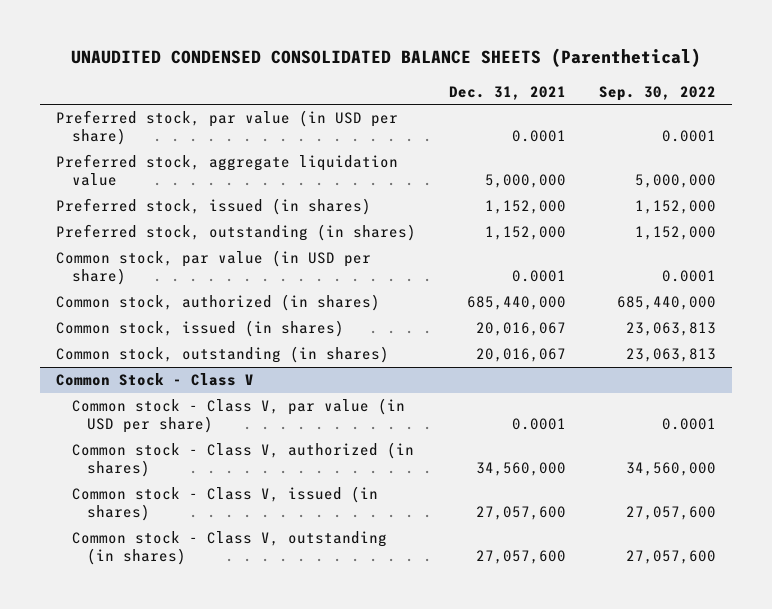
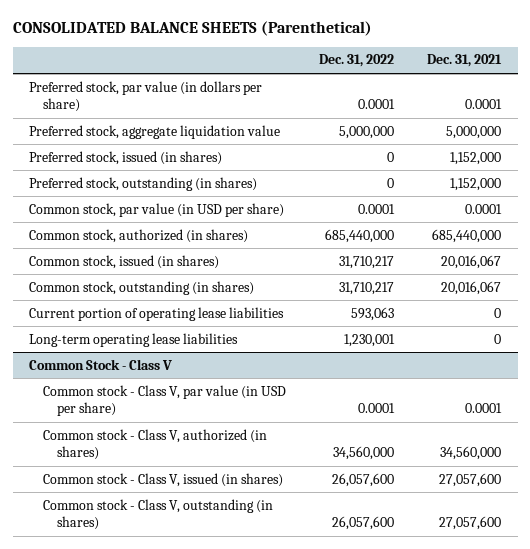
[70,48,701,68] UNAUDITED CONDENSED CONSOLIDATED BALANCE SHEETS (Parenthetical) -> [12,21,372,37] CONSOLIDATED BALANCE SHEETS (Parenthetical)
[598,85,716,101] Sep. 30, 2022 -> none
none -> [319,54,395,68] Dec. 31, 2022
[56,110,399,145] Preferred stock, par value (in USD per share) -> [29,80,263,112] Preferred stock, par value (in dollars per share)
none -> [29,306,285,321] Current portion of operating lease liabilities
none -> [29,332,239,347] Long-term operating lease liabilities

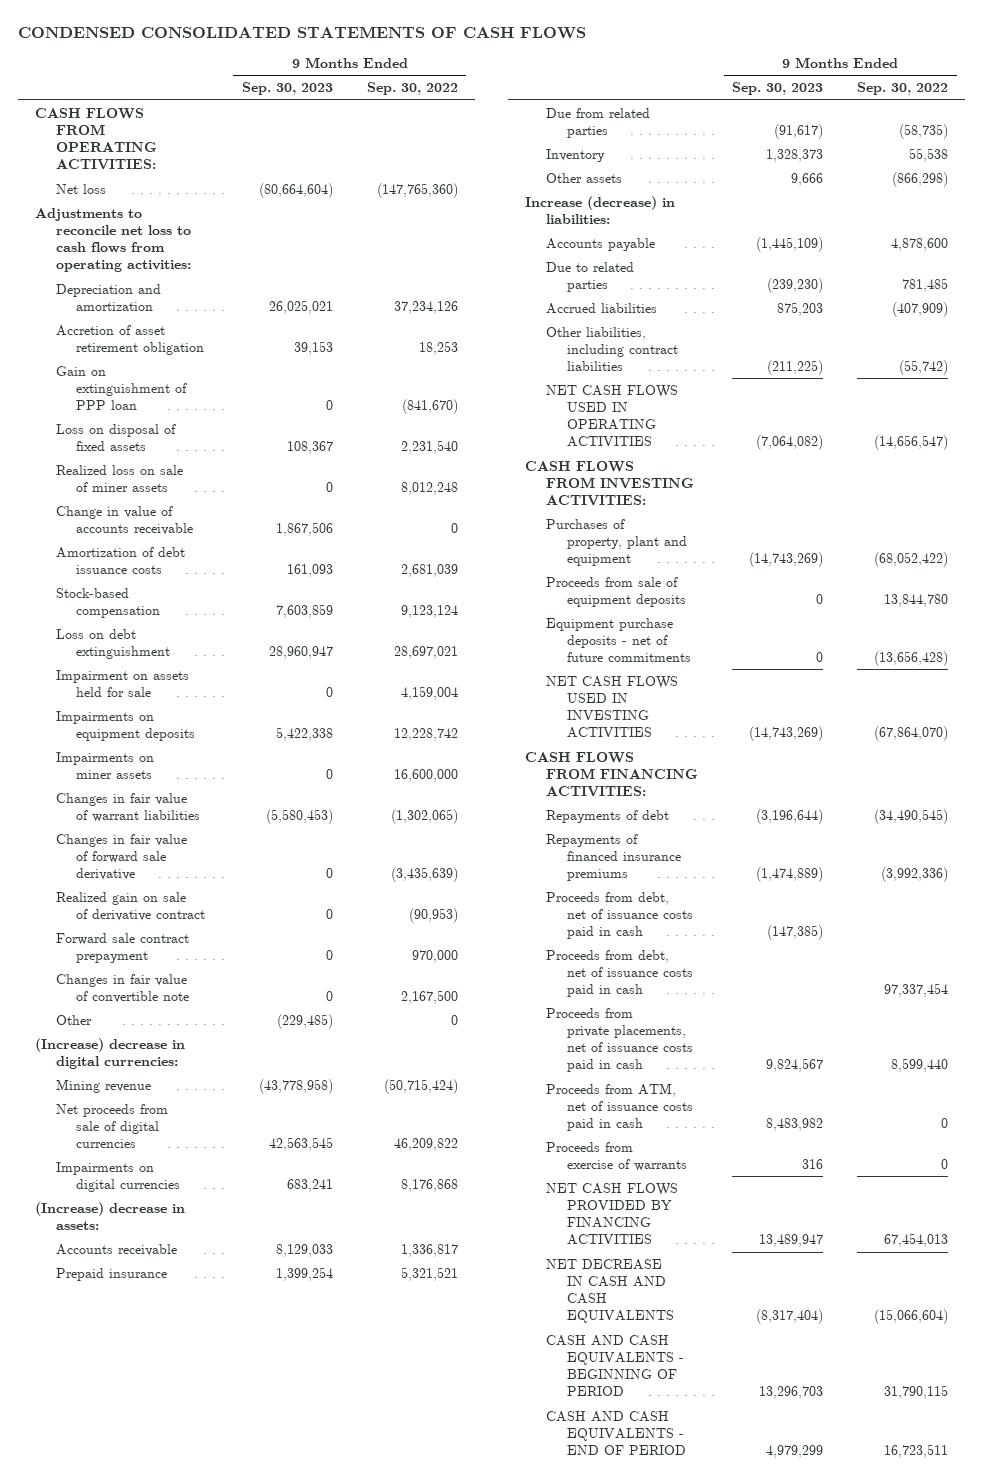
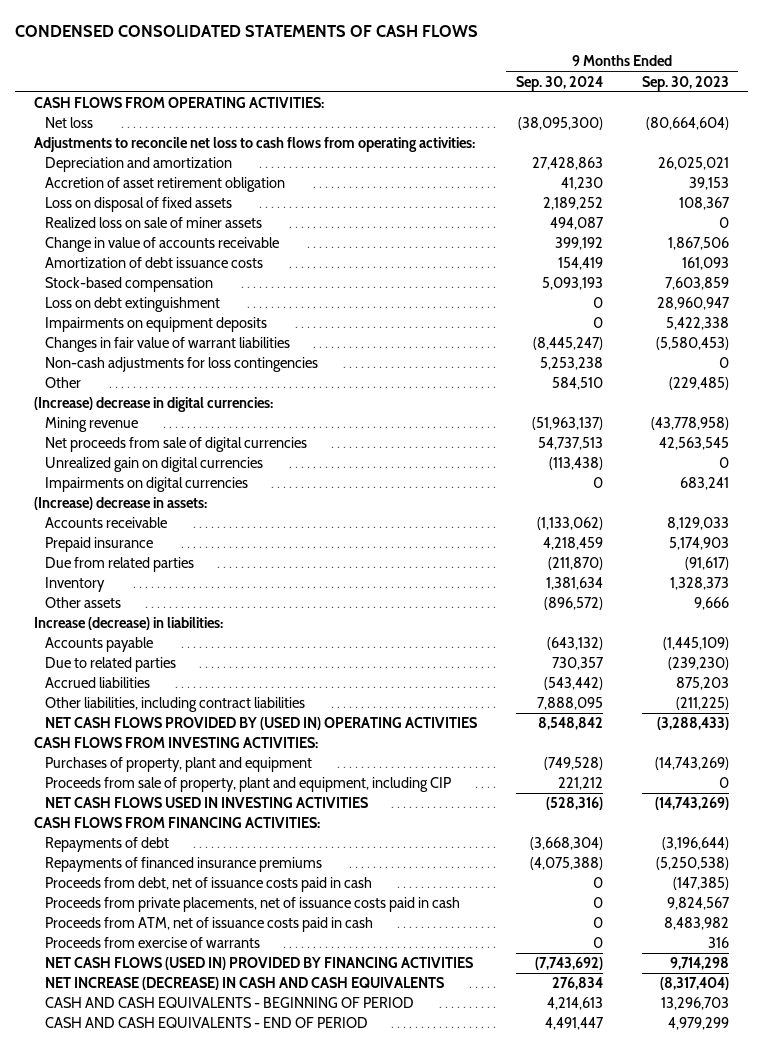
[366,82,458,96] Sep. 30, 2022 -> none
none -> [515,75,603,91] Sep. 30, 2024
[55,365,188,410] Gain on extinguishment of PPP loan -> none
[55,669,189,697] Impairment on assets held for sale -> none
[55,751,154,779] Impairments on miner assets -> none
[55,833,187,880] Changes in fair value of forward sale derivative -> none
[55,891,206,921] Realized gain on sale of derivative contract -> none
[55,932,189,963] Forward sale contract prepayment -> none
[55,973,190,1003] Changes in fair value of convertible note -> none
none -> [44,357,318,373] Non-cash adjustments for loss contingencies
none -> [44,457,263,473] Unrealized gain on digital currencies
[275,1266,333,1281] 1,399,254 -> [668,537,729,551] 5,174,903
[545,384,678,448] NET CASH FLOWS USED IN OPERATING ACTIVITIES -> [44,717,477,731] NET CASH FLOWS PROVIDED BY (USED IN) OPERATING ACTIVITIES
[756,435,824,451] (7,064,082) -> [656,717,729,731] (3,288,433)
[545,576,686,607] Proceeds from sale of equipment deposits -> none
[545,617,691,662] Equipment purchase deposits - net of future commitments -> none
none -> [44,777,451,793] Proceeds from sale of property, plant and equipment, including CIP
[756,866,824,882] (1,474,889) -> [655,857,729,871] (5,250,538)
[545,949,693,997] Proceeds from debt, net of issuance costs paid in cash -> none
[545,1182,678,1246] NET CASH FLOWS PROVIDED BY FINANCING ACTIVITIES -> [44,957,473,971] NET CASH FLOWS (USED IN) PROVIDED BY FINANCING ACTIVITIES
[759,1234,824,1248] 13,489,947 -> [669,957,729,971] 9,714,298
[545,1258,674,1324] NET DECREASE IN CASH AND CASH EQUIVALENTS -> [44,977,444,991] NET INCREASE (DECREASE) IN CASH AND CASH EQUIVALENTS

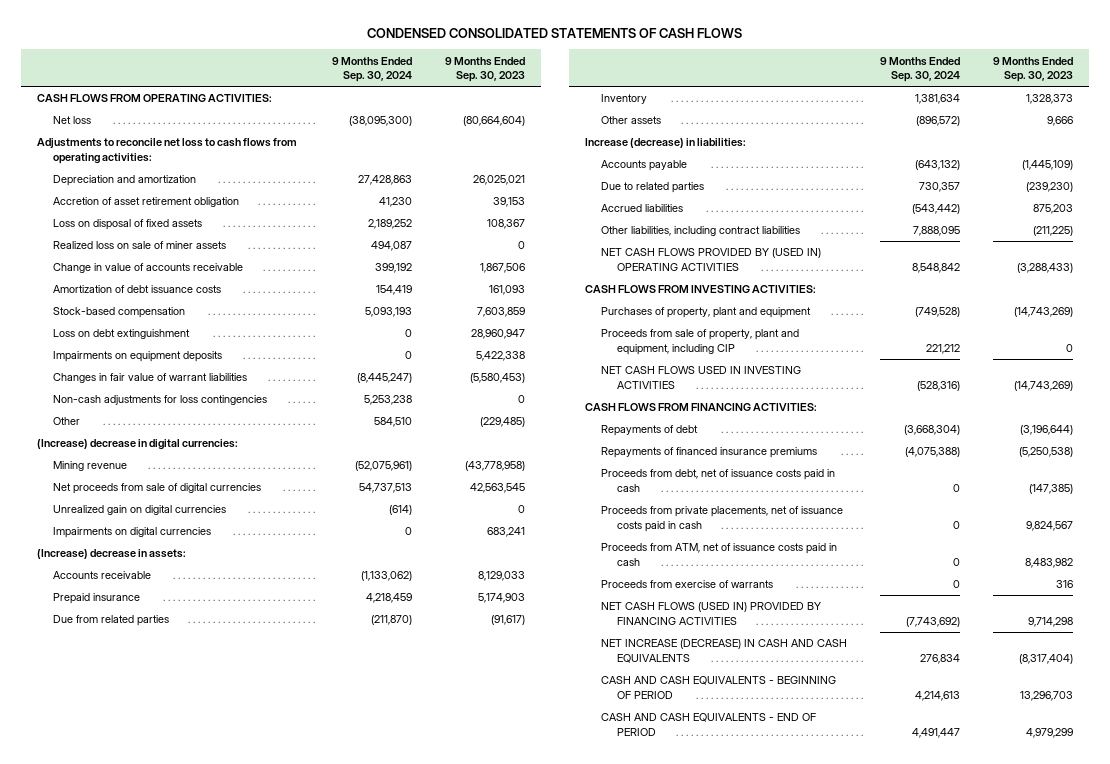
[531,417,603,431] (51,963,137) -> [354,461,412,472] (52,075,961)
[548,457,603,471] (113,438) -> [388,505,412,516] (614)

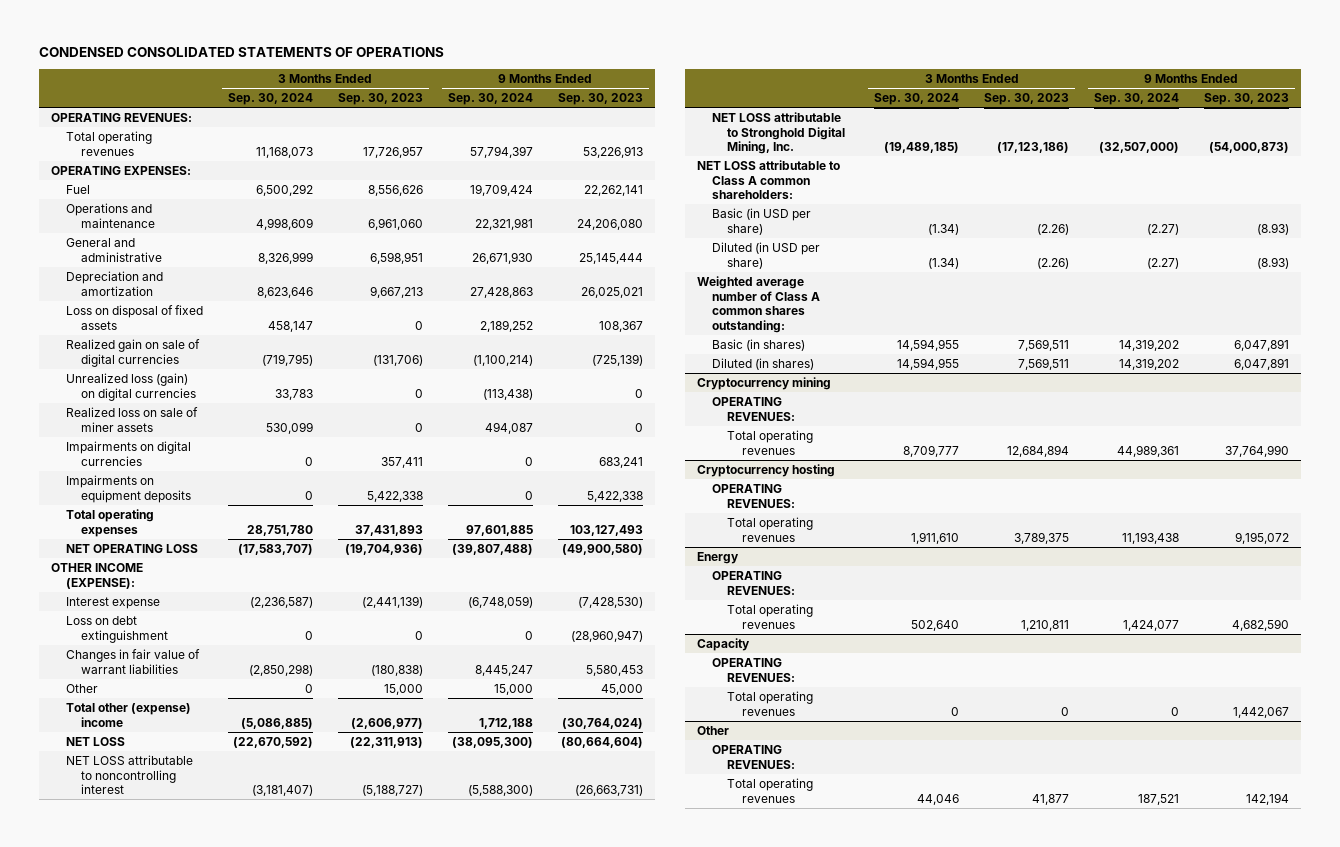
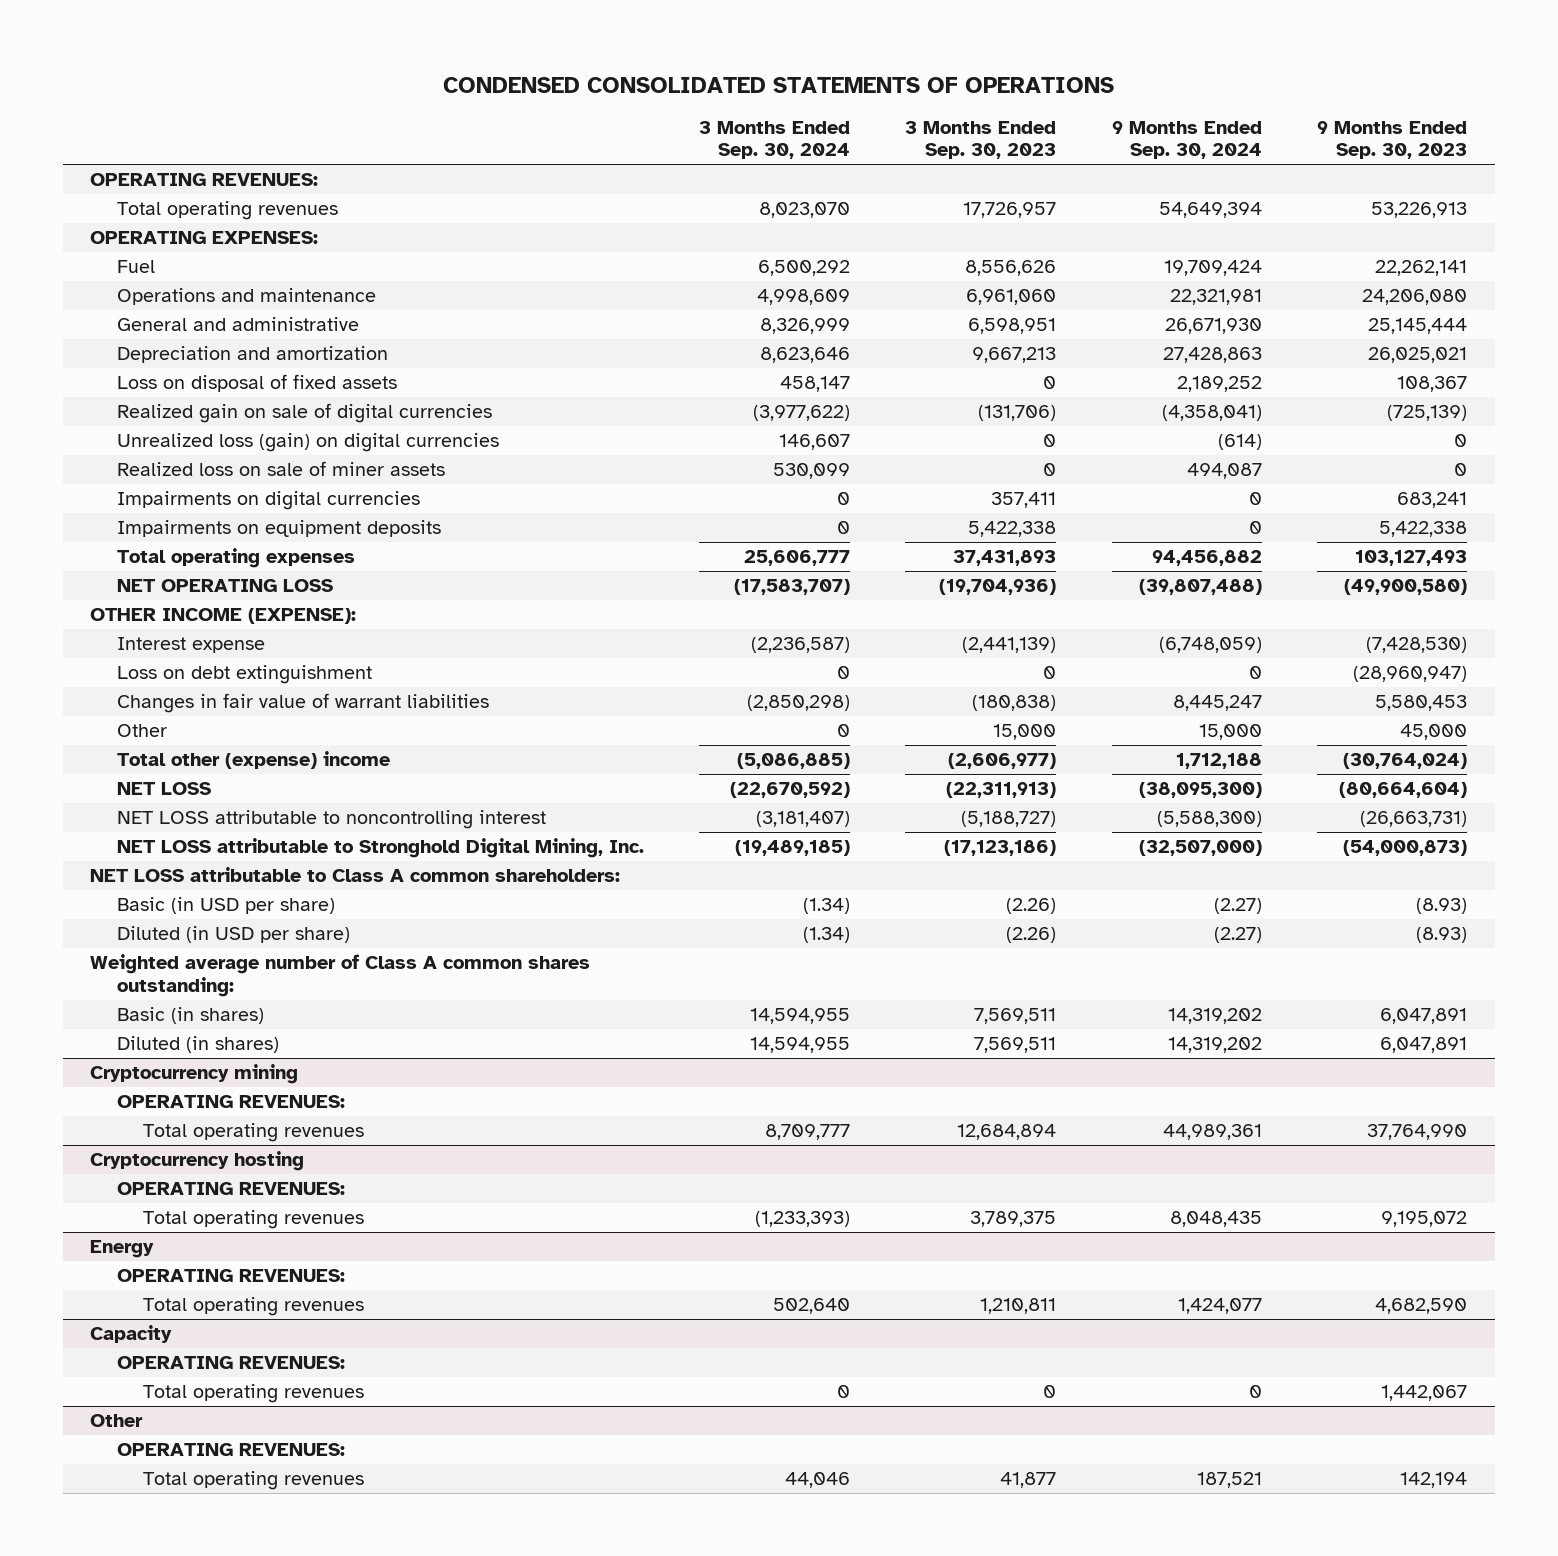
[256,146,314,158] 11,168,073 -> [759,202,851,219] 8,023,070
[469,145,533,158] 57,794,397 -> [1158,202,1262,219] 54,649,394
[262,353,314,366] (719,795) -> [753,405,851,422] (3,977,622)
[472,354,533,366] (1,100,214) -> [1161,405,1262,422] (4,358,041)
[275,388,314,400] 33,783 -> [779,434,851,451] 146,607
[482,388,533,400] (113,438) -> [1217,434,1262,451] (614)
[247,524,314,536] 28,751,780 -> [744,550,851,567] 25,606,777
[465,524,533,536] 97,601,885 -> [1151,550,1262,567] 94,456,882
[911,531,960,544] 1,911,610 -> [755,1211,851,1228] (1,233,393)
[1121,531,1179,544] 11,193,438 -> [1169,1211,1262,1228] 8,048,435

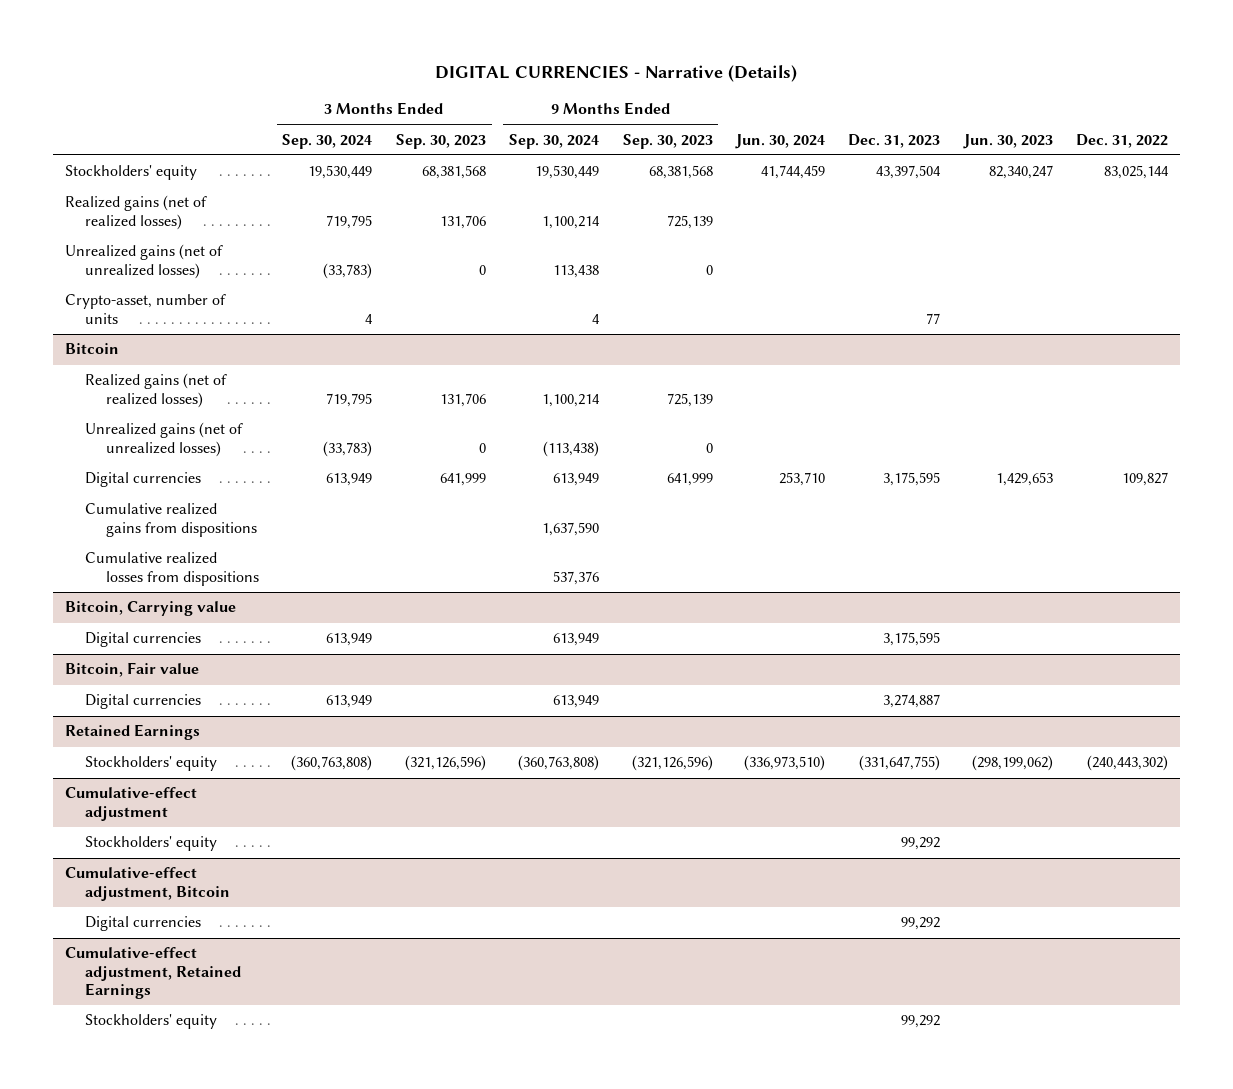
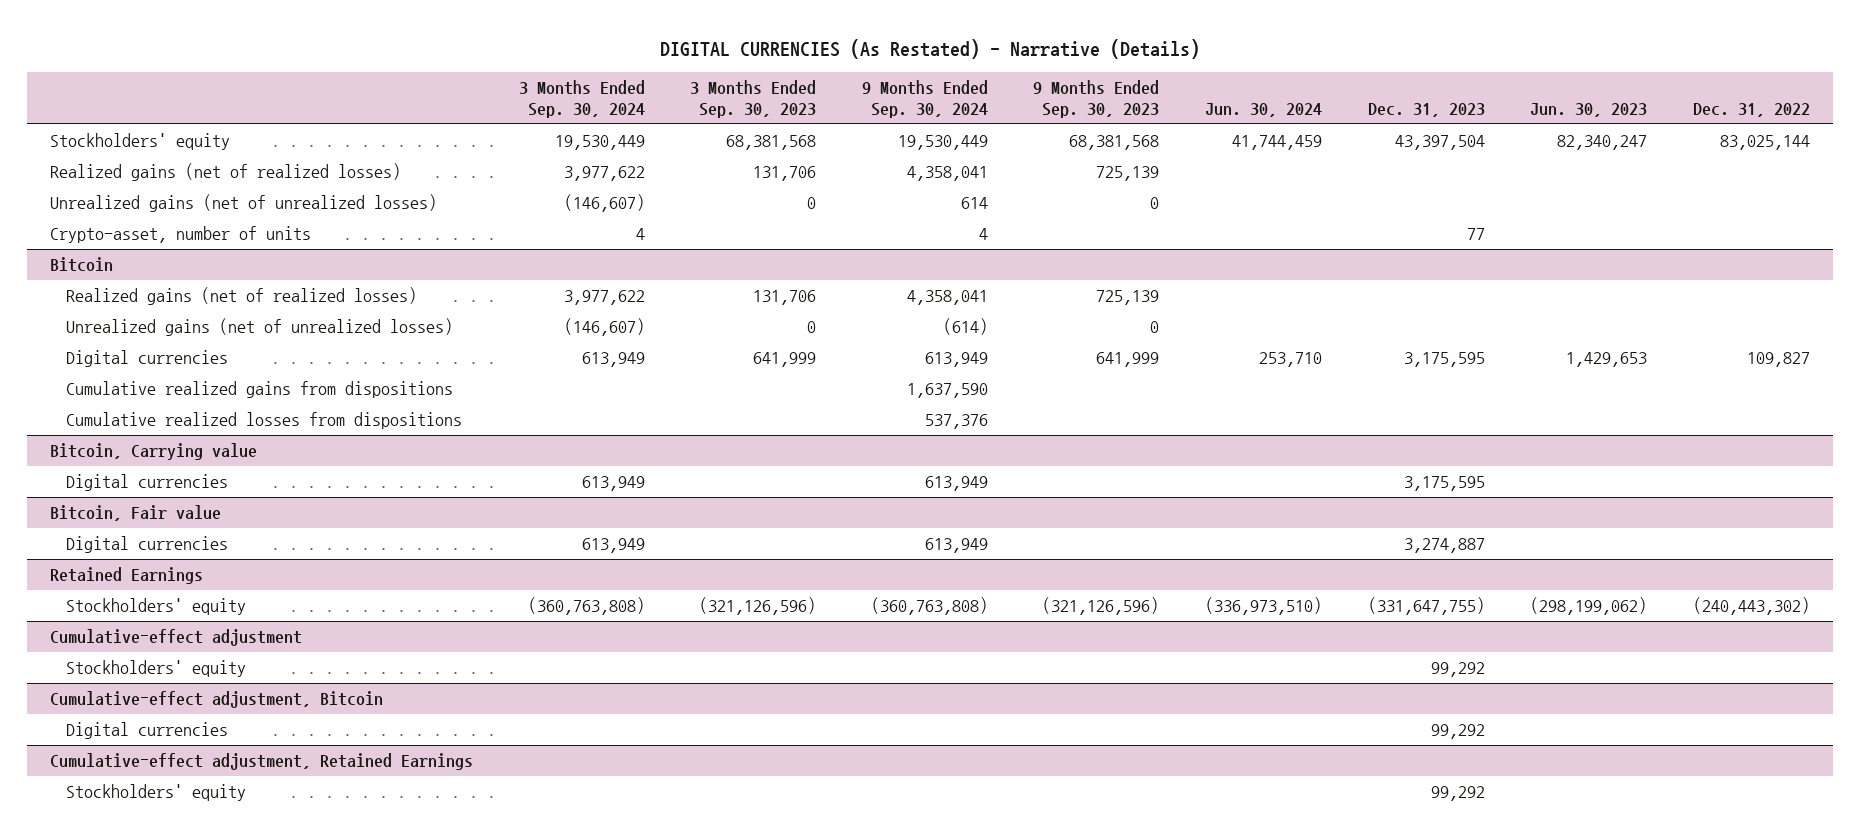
[435,64,798,82] DIGITAL CURRENCIES - Narrative (Details) -> [659,38,1200,59] DIGITAL CURRENCIES (As Restated) - Narrative (Details)
[326,214,373,229] 719,795 -> [563,166,645,182] 3,977,622
[542,215,601,229] 1,100,214 -> [906,166,988,182] 4,358,041
[323,262,373,279] (33,783) -> [563,194,645,213] (146,607)
[553,264,600,278] 113,438 -> [960,197,988,210] 614
[326,392,373,407] 719,795 -> [563,290,645,306] 3,977,622
[542,393,601,407] 1,100,214 -> [906,290,988,306] 4,358,041
[323,440,373,457] (33,783) -> [563,318,645,337] (146,607)
[543,440,600,457] (113,438) -> [942,318,988,336] (614)

